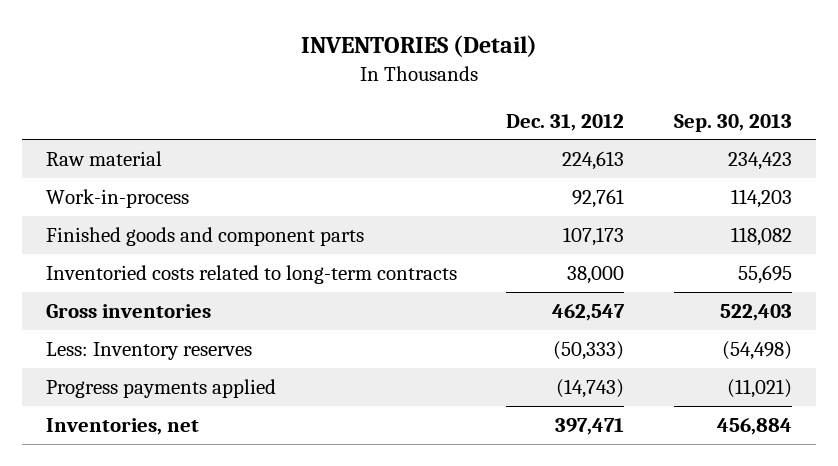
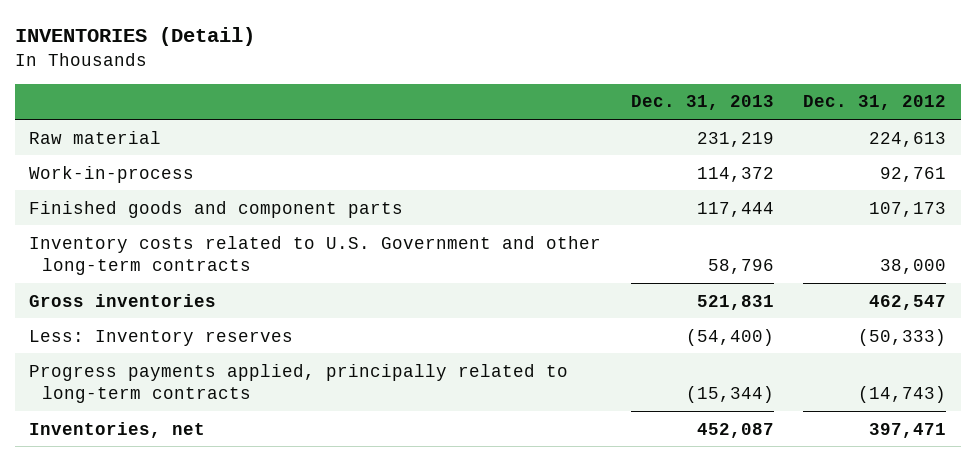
[673,113,792,132] Sep. 30, 2013 -> none
none -> [630,95,774,111] Dec. 31, 2013
[46,264,458,284] Inventoried costs related to long-term contracts -> [29,235,602,276] Inventory costs related to U.S. Government and other long-term contracts
[46,378,277,398] Progress payments applied -> [29,363,569,404] Progress payments applied, principally related to long-term contracts

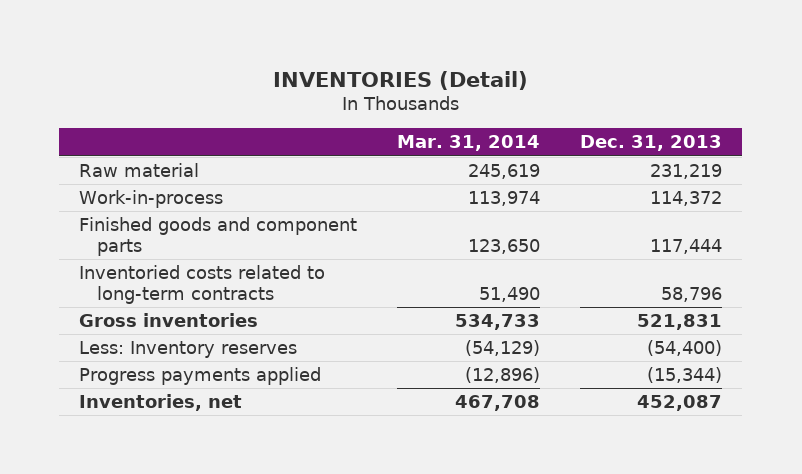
[802,95,946,111] Dec. 31, 2012 -> none
none -> [397,135,541,152] Mar. 31, 2014
[29,235,602,276] Inventory costs related to U.S. Government and other long-term contracts -> [79,265,326,304] Inventoried costs related to long-term contracts
[29,363,569,404] Progress payments applied, principally related to long-term contracts -> [79,367,322,386] Progress payments applied

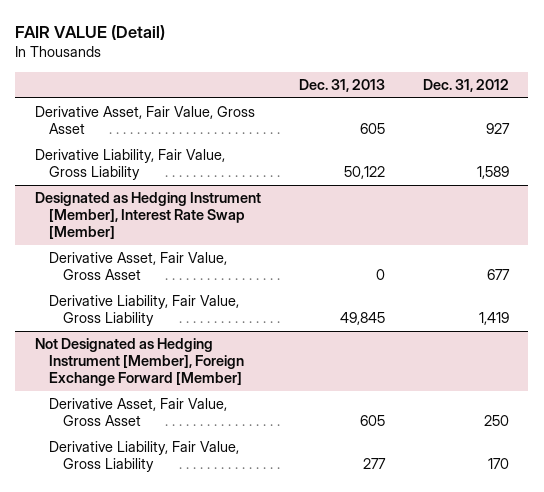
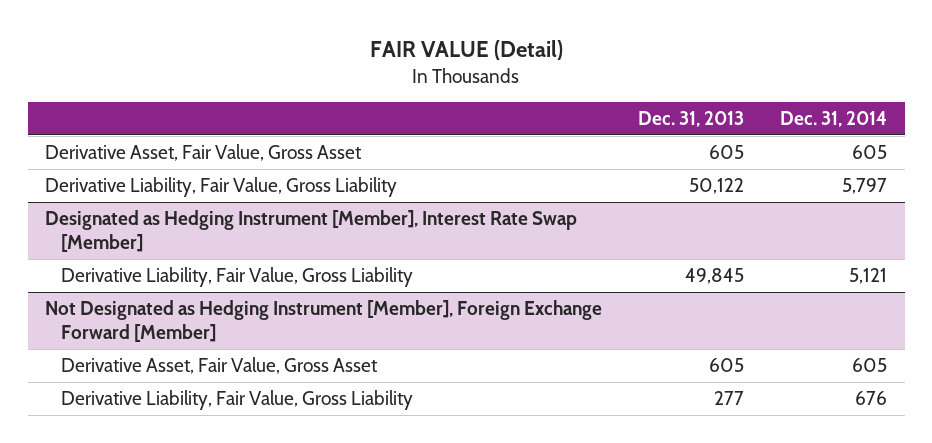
[422,78,509,92] Dec. 31, 2012 -> none
none -> [779,110,887,127] Dec. 31, 2014
[48,252,227,281] Derivative Asset, Fair Value, Gross Asset -> none

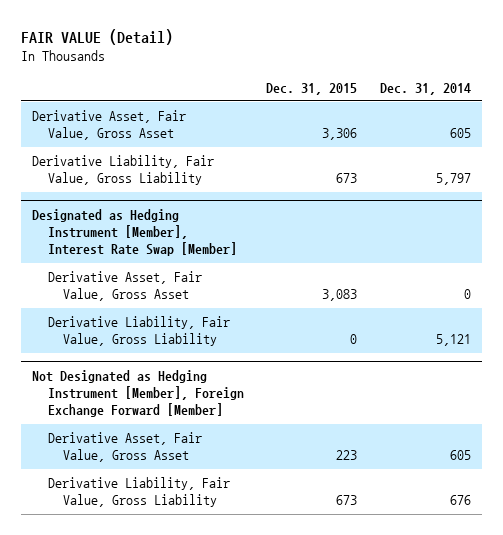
[638,110,745,127] Dec. 31, 2013 -> none
none -> [266,82,358,95] Dec. 31, 2015
none -> [47,271,202,302] Derivative Asset, Fair Value, Gross Asset

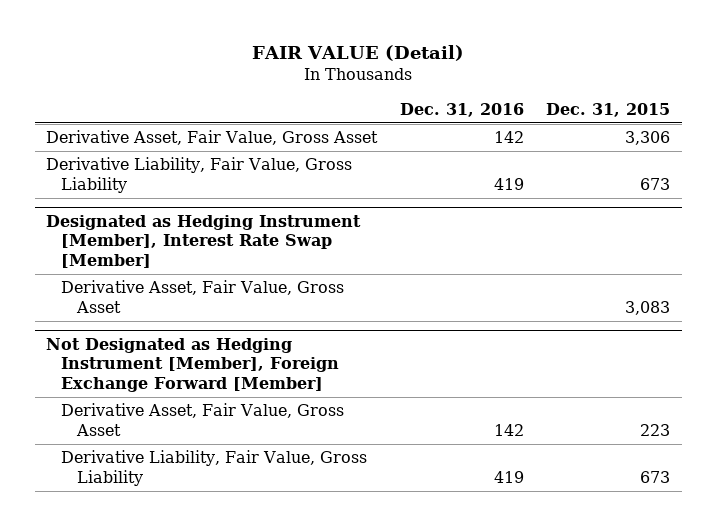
[379,82,471,95] Dec. 31, 2014 -> none
none -> [399,102,524,117] Dec. 31, 2016
[47,316,230,347] Derivative Liability, Fair Value, Gross Liability -> none

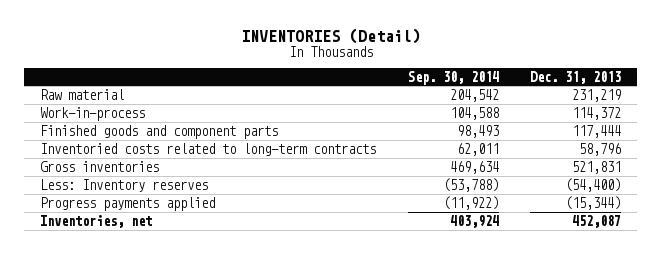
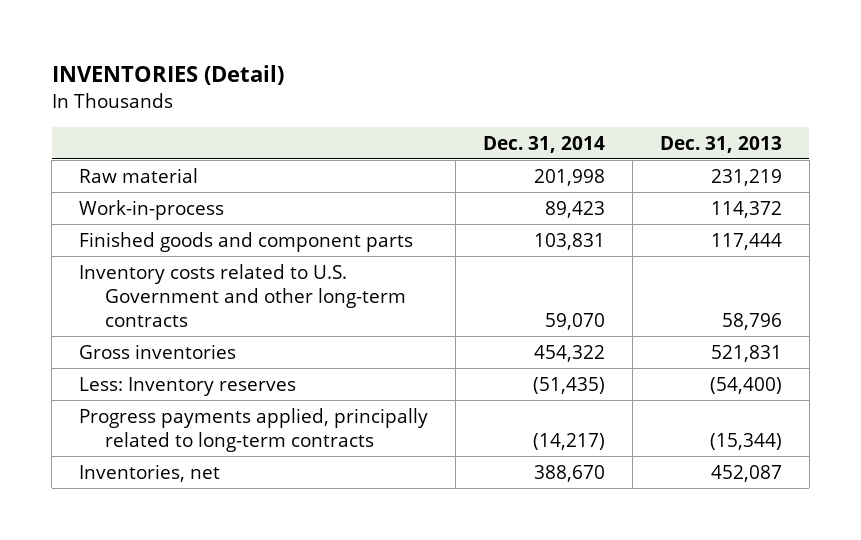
[407,70,499,85] Sep. 30, 2014 -> none
none -> [483,135,606,153] Dec. 31, 2014
[40,142,377,156] Inventoried costs related to long-term contracts -> [79,263,406,327] Inventory costs related to U.S. Government and other long-term contracts
[40,196,216,211] Progress payments applied -> [79,407,429,452] Progress payments applied, principally related to long-term contracts

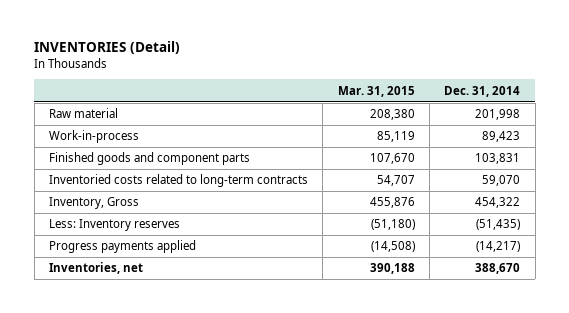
[660,135,783,153] Dec. 31, 2013 -> none
none -> [337,85,415,97] Mar. 31, 2015
[79,263,406,327] Inventory costs related to U.S. Government and other long-term contracts -> [48,174,308,188] Inventoried costs related to long-term contracts
[79,343,237,359] Gross inventories -> [48,197,139,210] Inventory, Gross
[79,407,429,452] Progress payments applied, principally related to long-term contracts -> [48,240,196,254] Progress payments applied

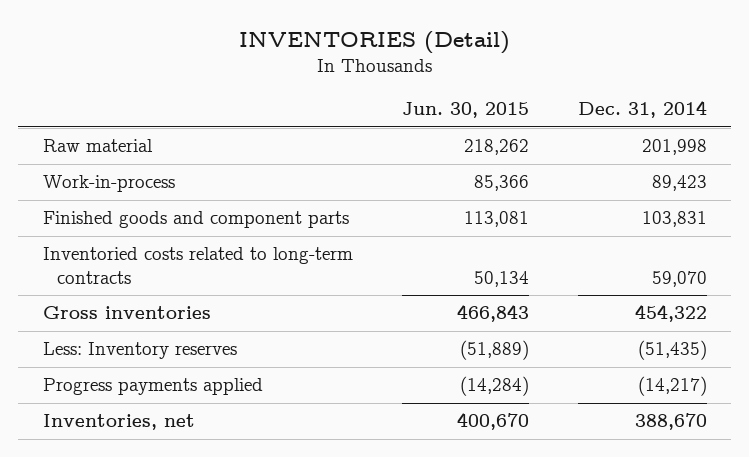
[337,85,415,97] Mar. 31, 2015 -> none
none -> [401,102,529,119] Jun. 30, 2015
[48,197,139,210] Inventory, Gross -> [42,306,211,320] Gross inventories

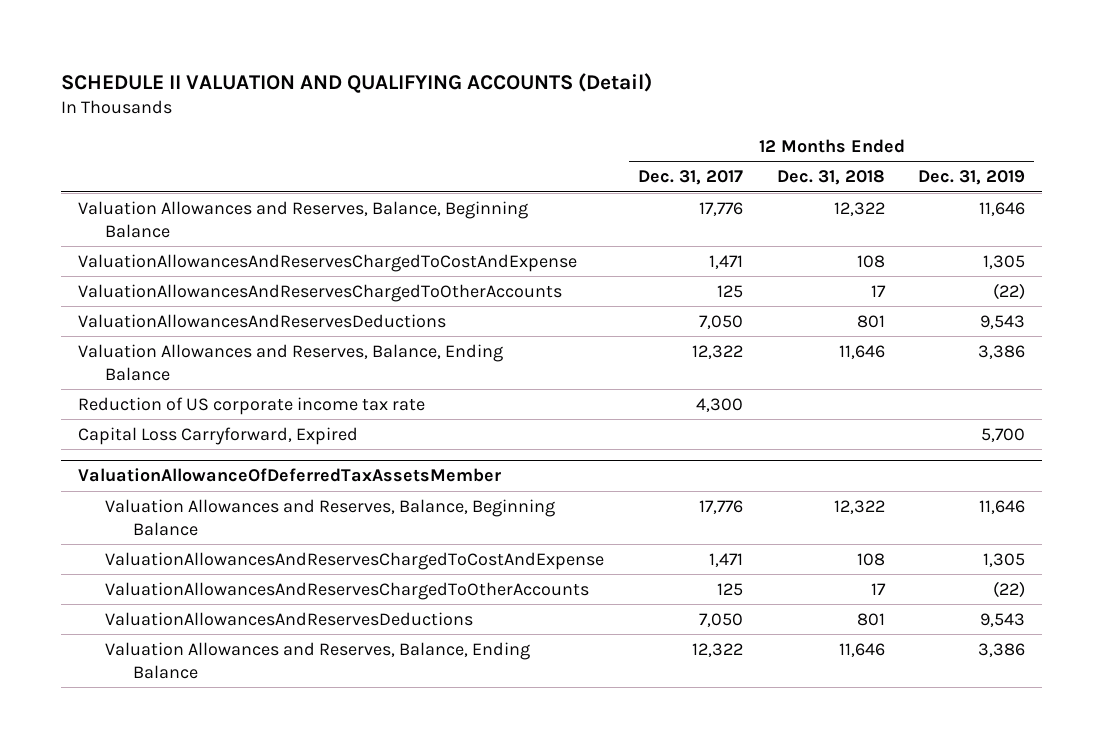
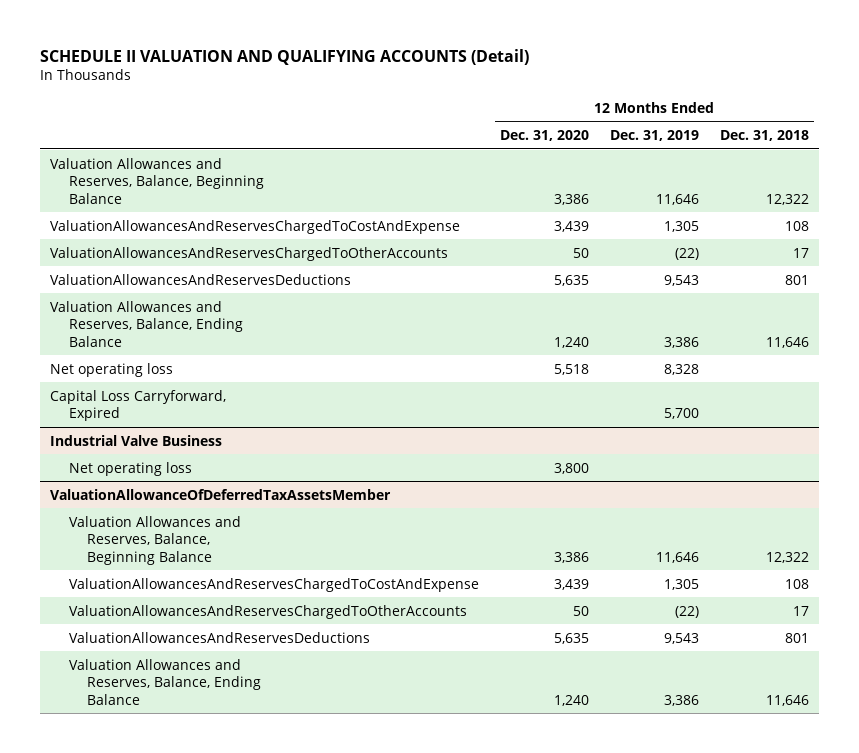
[637,170,743,186] Dec. 31, 2017 -> none
none -> [499,129,589,141] Dec. 31, 2020
[77,396,425,415] Reduction of US corporate income tax rate -> none
none -> [50,362,174,377] Net operating loss
none -> [50,434,223,446] Industrial Valve Business
none -> [68,461,192,476] Net operating loss

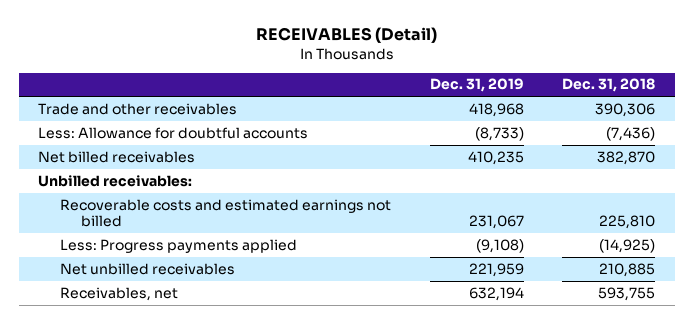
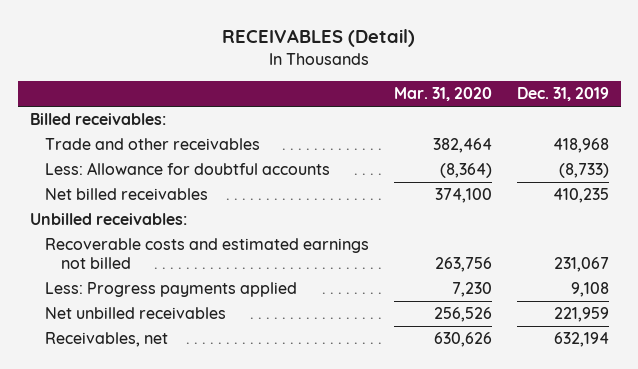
[562,78,656,93] Dec. 31, 2018 -> none
none -> [393,87,492,102] Mar. 31, 2020
none -> [29,113,166,126] Billed receivables:
[475,238,524,253] (9,108) -> [570,282,609,298] 9,108

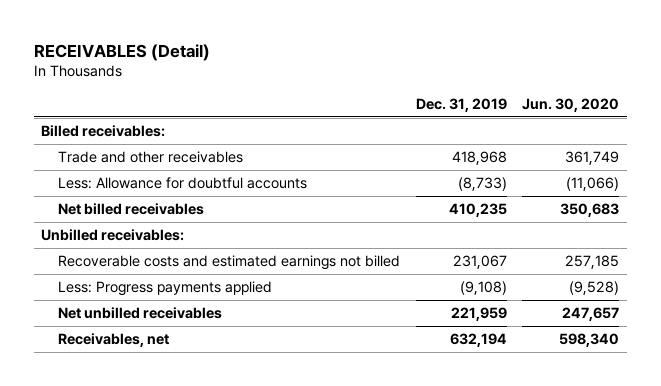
[393,87,492,102] Mar. 31, 2020 -> none
none -> [522,98,620,113] Jun. 30, 2020
[570,282,609,298] 9,108 -> [459,280,507,295] (9,108)

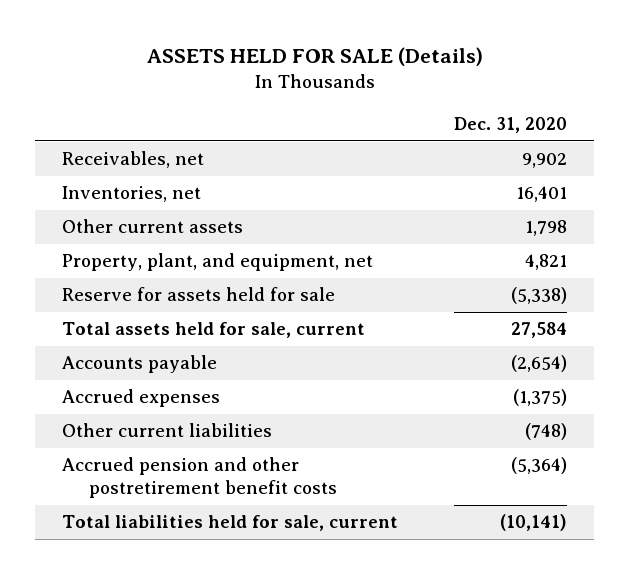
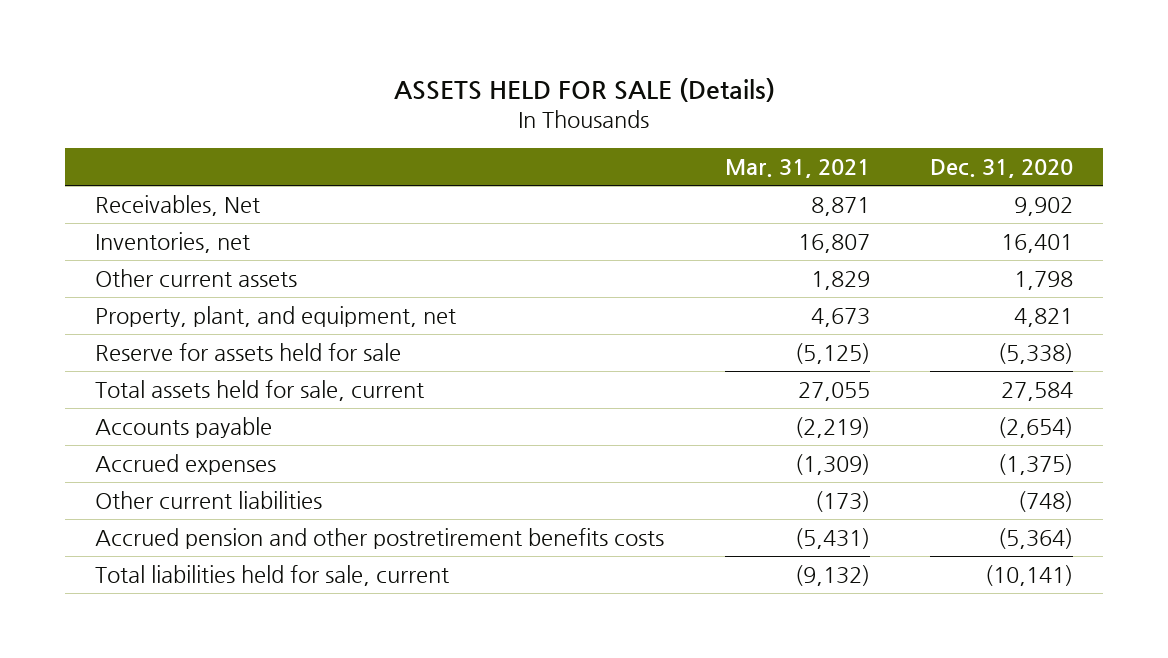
none -> [724,159,870,179] Mar. 31, 2021
[62,151,205,169] Receivables, net -> [95,194,261,216] Receivables, Net
[62,457,338,499] Accrued pension and other postretirement benefit costs -> [95,527,665,549] Accrued pension and other postretirement benefits costs

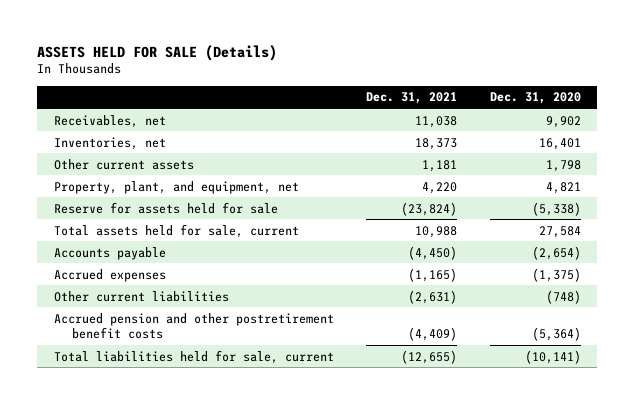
[724,159,870,179] Mar. 31, 2021 -> none
none -> [366,92,458,105] Dec. 31, 2021
[95,194,261,216] Receivables, Net -> [53,114,166,128] Receivables, net
[95,527,665,549] Accrued pension and other postretirement benefits costs -> [53,312,334,339] Accrued pension and other postretirement benefit costs

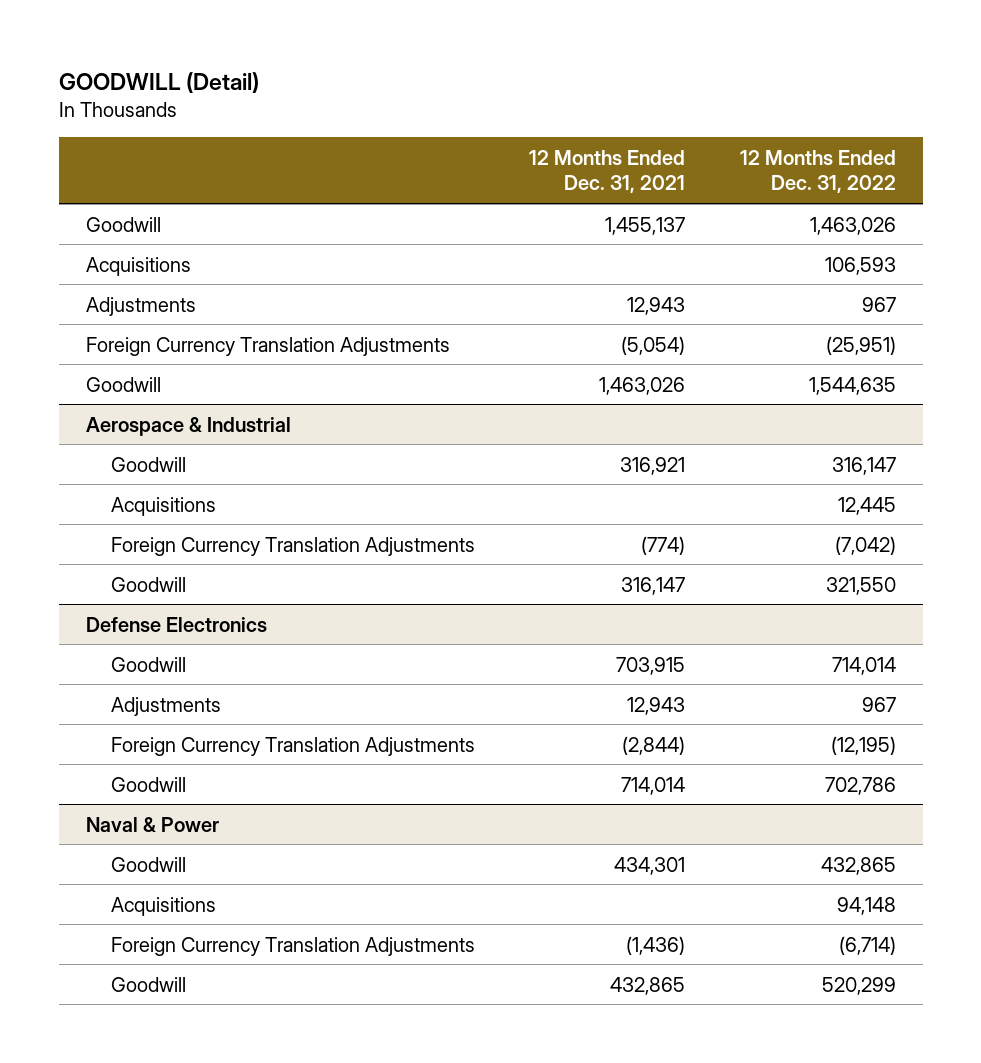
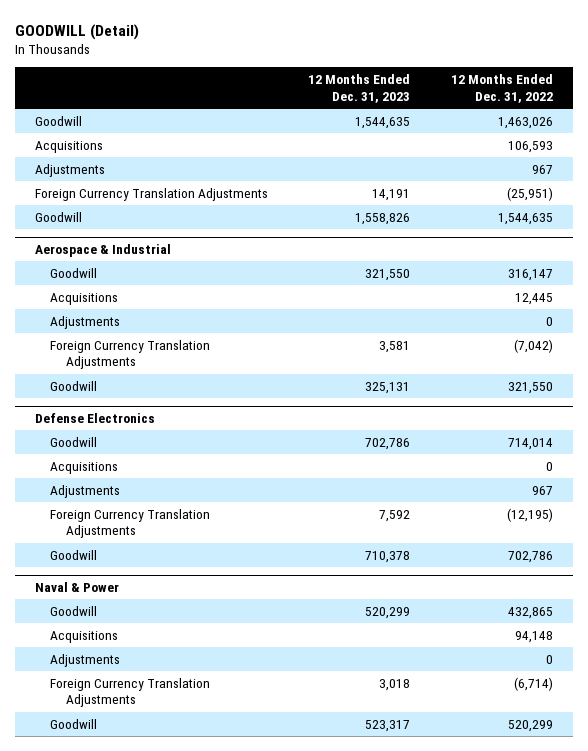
[529,149,686,194] 12 Months Ended Dec. 31, 2021 -> none
none -> [308,74,411,103] 12 Months Ended Dec. 31, 2023
none -> [50,315,121,329] Adjustments
none -> [50,461,119,474] Acquisitions
none -> [50,653,121,667] Adjustments

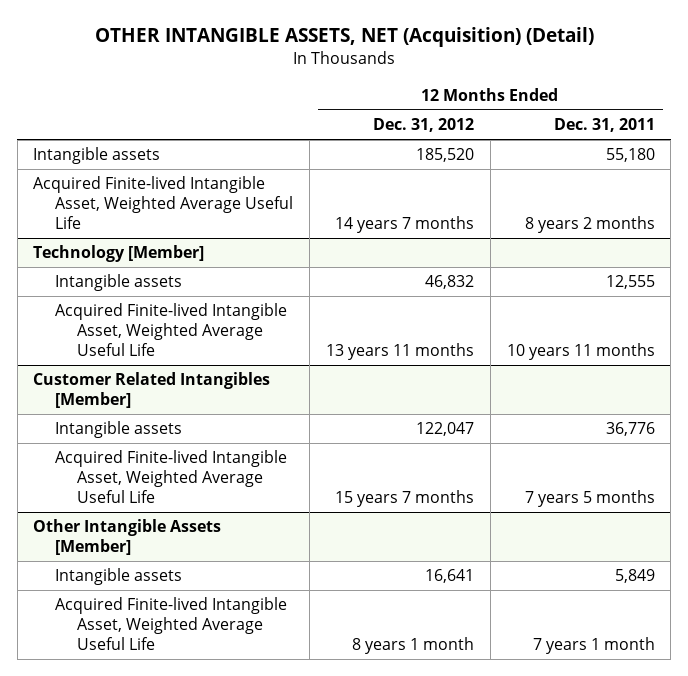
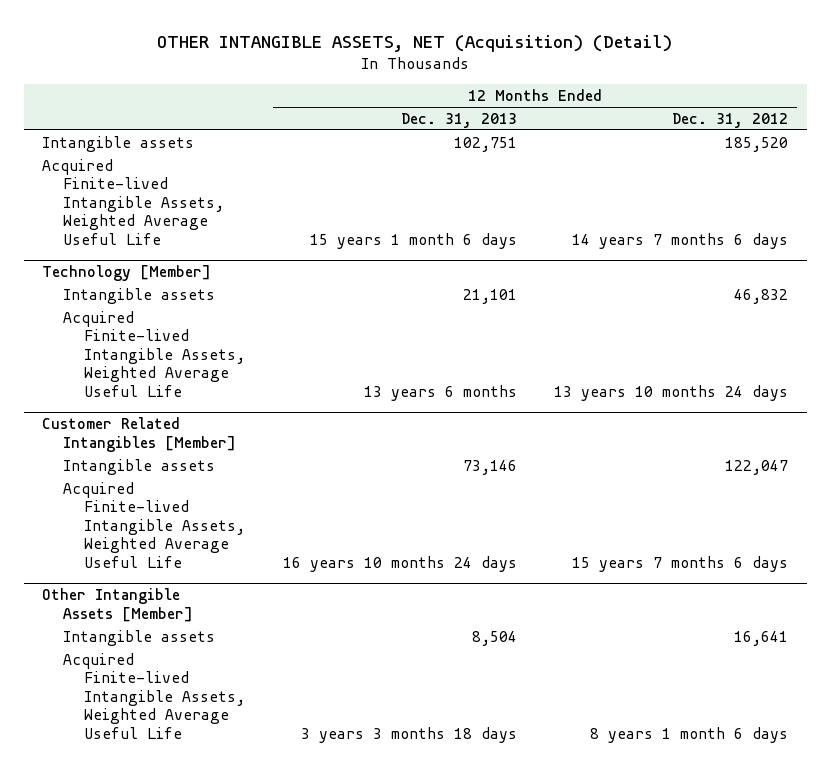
[553,118,655,133] Dec. 31, 2011 -> none
none -> [400,112,517,128] Dec. 31, 2013
[33,176,294,229] Acquired Finite-lived Intangible Asset, Weighted Average Useful Life -> [42,158,225,245] Acquired Finite-lived Intangible Assets, Weighted Average Useful Life
[334,215,474,233] 14 years 7 months -> [571,232,788,249] 14 years 7 months 6 days
[55,303,288,356] Acquired Finite-lived Intangible Asset, Weighted Average Useful Life -> [63,310,246,397] Acquired Finite-lived Intangible Assets, Weighted Average Useful Life
[325,342,474,360] 13 years 11 months -> [553,384,788,401] 13 years 10 months 24 days
[55,450,288,503] Acquired Finite-lived Intangible Asset, Weighted Average Useful Life -> [63,481,246,568] Acquired Finite-lived Intangible Assets, Weighted Average Useful Life
[334,489,474,507] 15 years 7 months -> [571,555,788,572] 15 years 7 months 6 days
[55,597,288,650] Acquired Finite-lived Intangible Asset, Weighted Average Useful Life -> [63,652,246,739] Acquired Finite-lived Intangible Assets, Weighted Average Useful Life
[351,636,474,654] 8 years 1 month -> [589,726,788,743] 8 years 1 month 6 days

